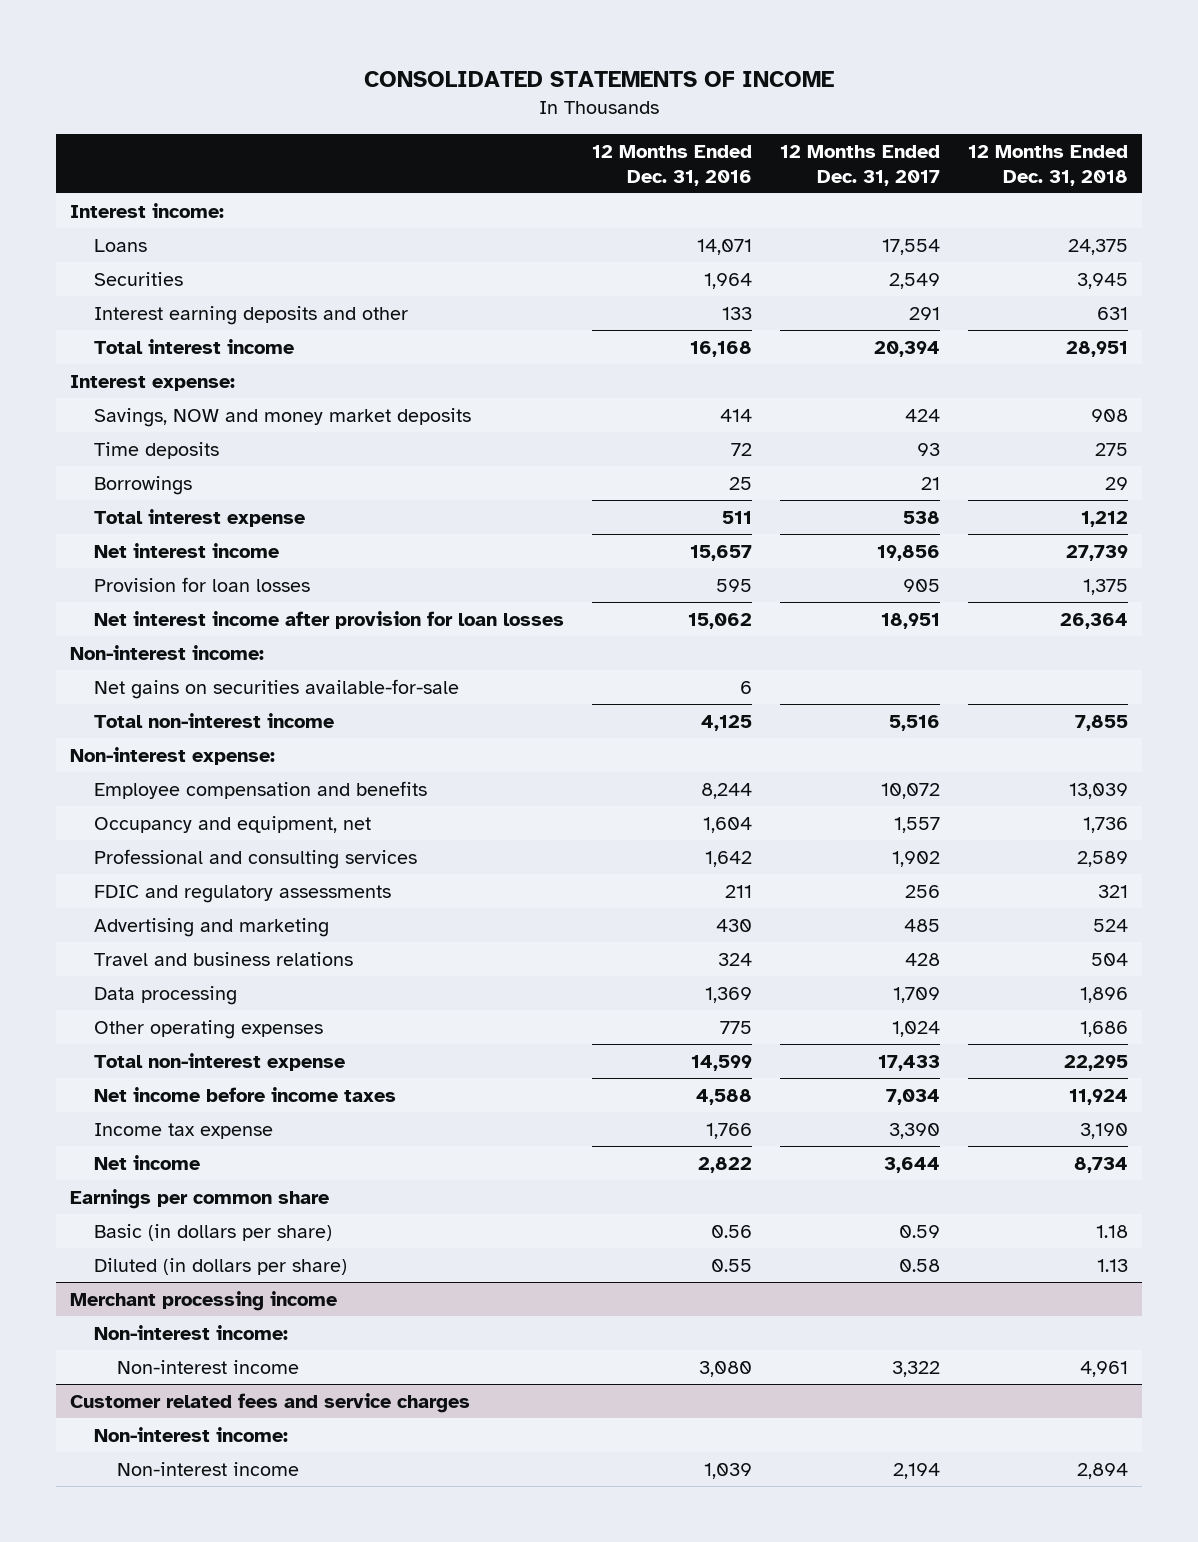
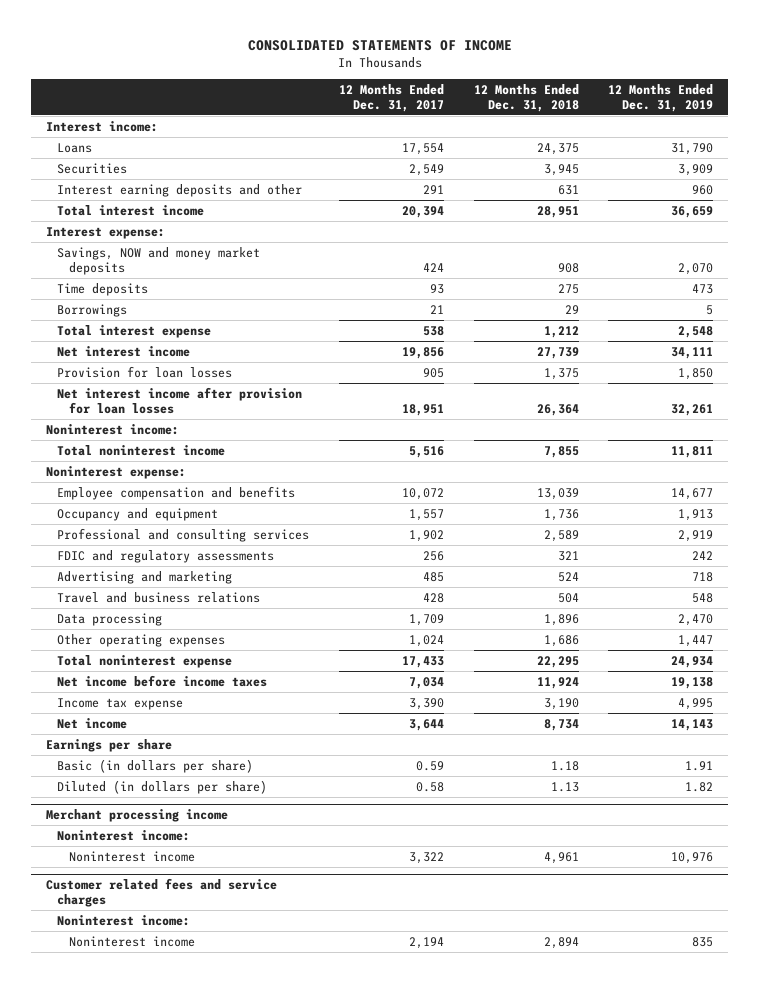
[591,144,752,186] 12 Months Ended Dec. 31, 2016 -> none
none -> [608,83,714,112] 12 Months Ended Dec. 31, 2019
[93,678,459,699] Net gains on securities available-for-sale -> none
[70,644,265,660] Non-interest income: -> [46,423,180,435] Noninterest income:
[93,712,334,728] Total non-interest income -> [57,444,226,456] Total noninterest income
[70,746,276,765] Non-interest expense: -> [46,465,187,479] Noninterest expense:
[93,815,371,833] Occupancy and equipment, net -> [57,507,219,521] Occupancy and equipment
[93,1052,345,1071] Total non-interest expense -> [57,654,233,668] Total noninterest expense
[70,1188,330,1209] Earnings per common share -> [46,738,173,752] Earnings per share
[93,1324,288,1340] Non-interest income: -> [57,829,191,841] Noninterest income:
[117,1359,300,1374] Non-interest income -> [68,850,195,862] Noninterest income
[93,1426,288,1442] Non-interest income: -> [57,914,191,926] Noninterest income:
[117,1461,300,1476] Non-interest income -> [68,935,195,947] Noninterest income

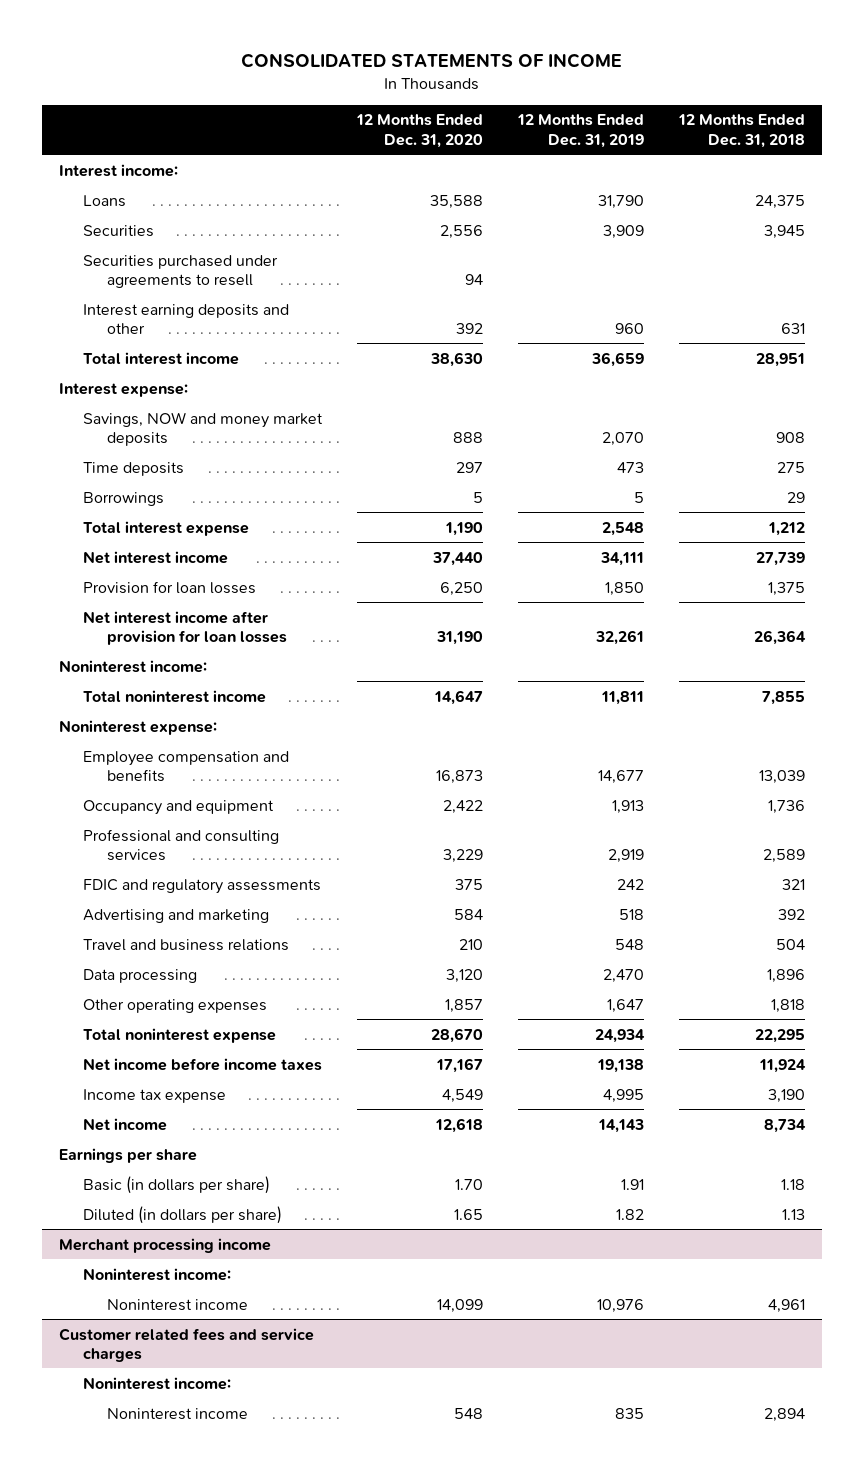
[339,83,445,112] 12 Months Ended Dec. 31, 2017 -> none
none -> [356,114,484,148] 12 Months Ended Dec. 31, 2020
none -> [83,254,279,288] Securities purchased under agreements to resell
[557,571,579,582] 524 -> [778,908,806,920] 392
[692,571,714,582] 718 -> [619,908,645,920] 518
[543,634,579,647] 1,686 -> [771,998,806,1013] 1,818
[678,634,714,647] 1,447 -> [607,998,645,1013] 1,647

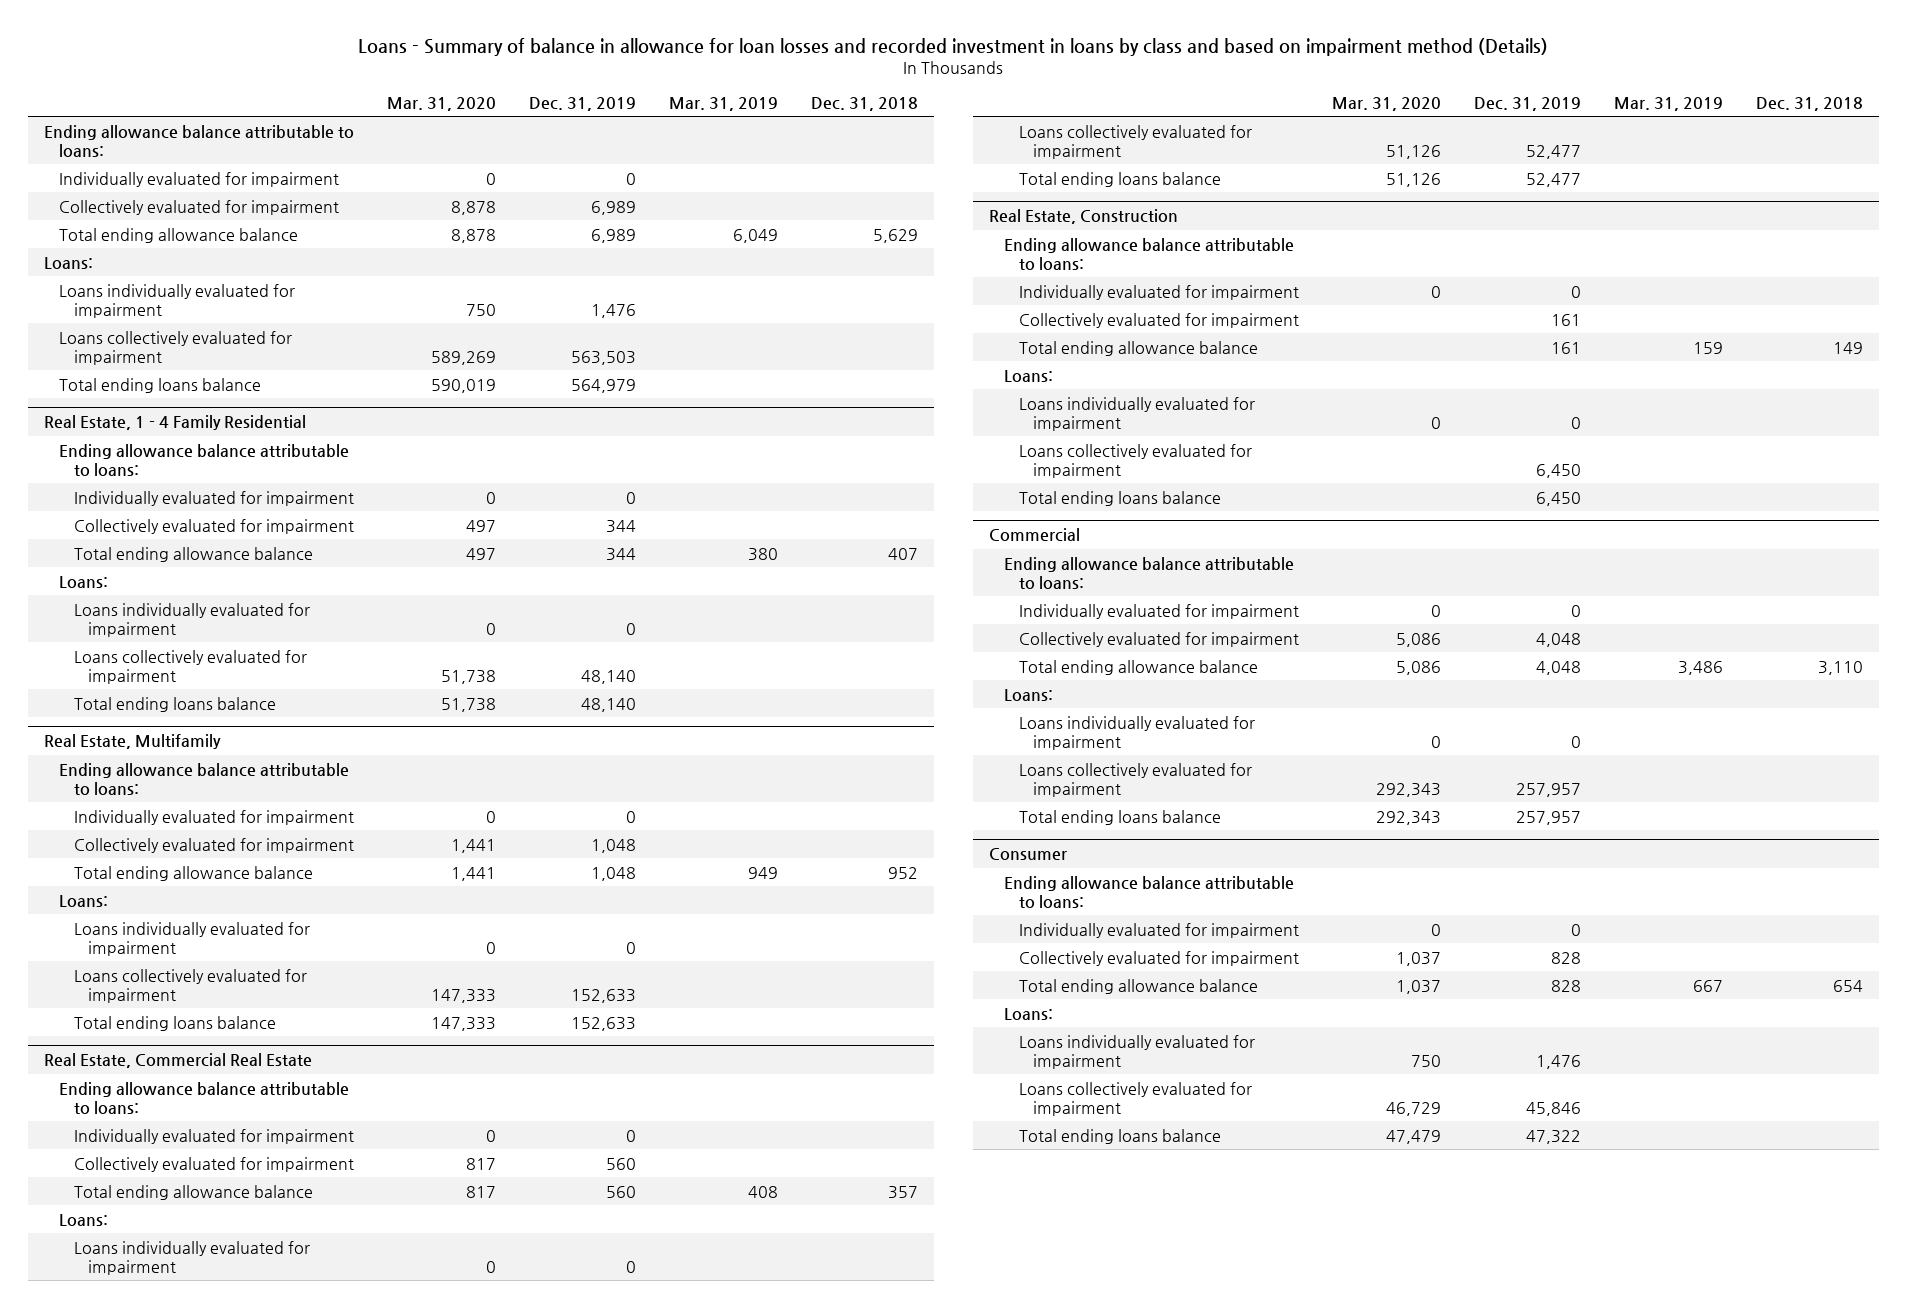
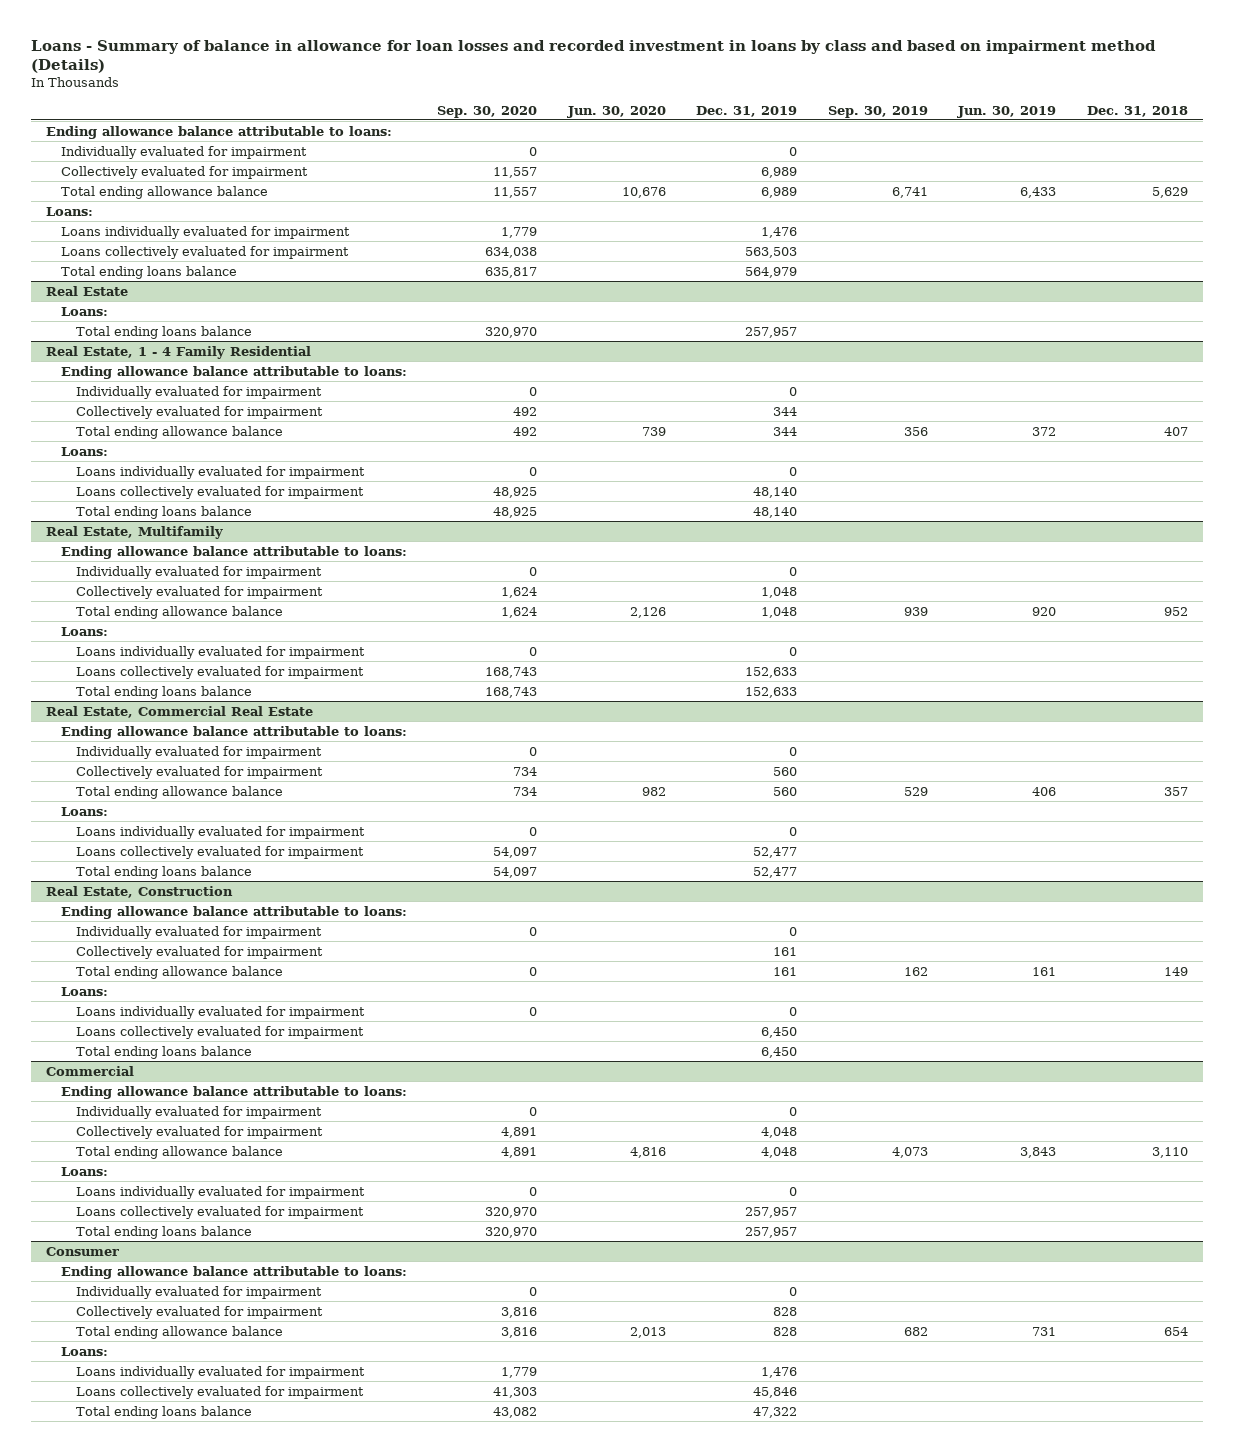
[387,96,497,111] Mar. 31, 2020 -> none
[668,96,778,111] Mar. 31, 2019 -> none
none -> [437,105,538,118] Sep. 30, 2020
none -> [566,105,666,118] Jun. 30, 2020
none -> [827,105,928,118] Sep. 30, 2019
none -> [957,105,1057,118] Jun. 30, 2019
none -> [46,285,129,296] Real Estate
none -> [60,306,108,316] Loans:
none -> [75,325,252,339] Total ending loans balance

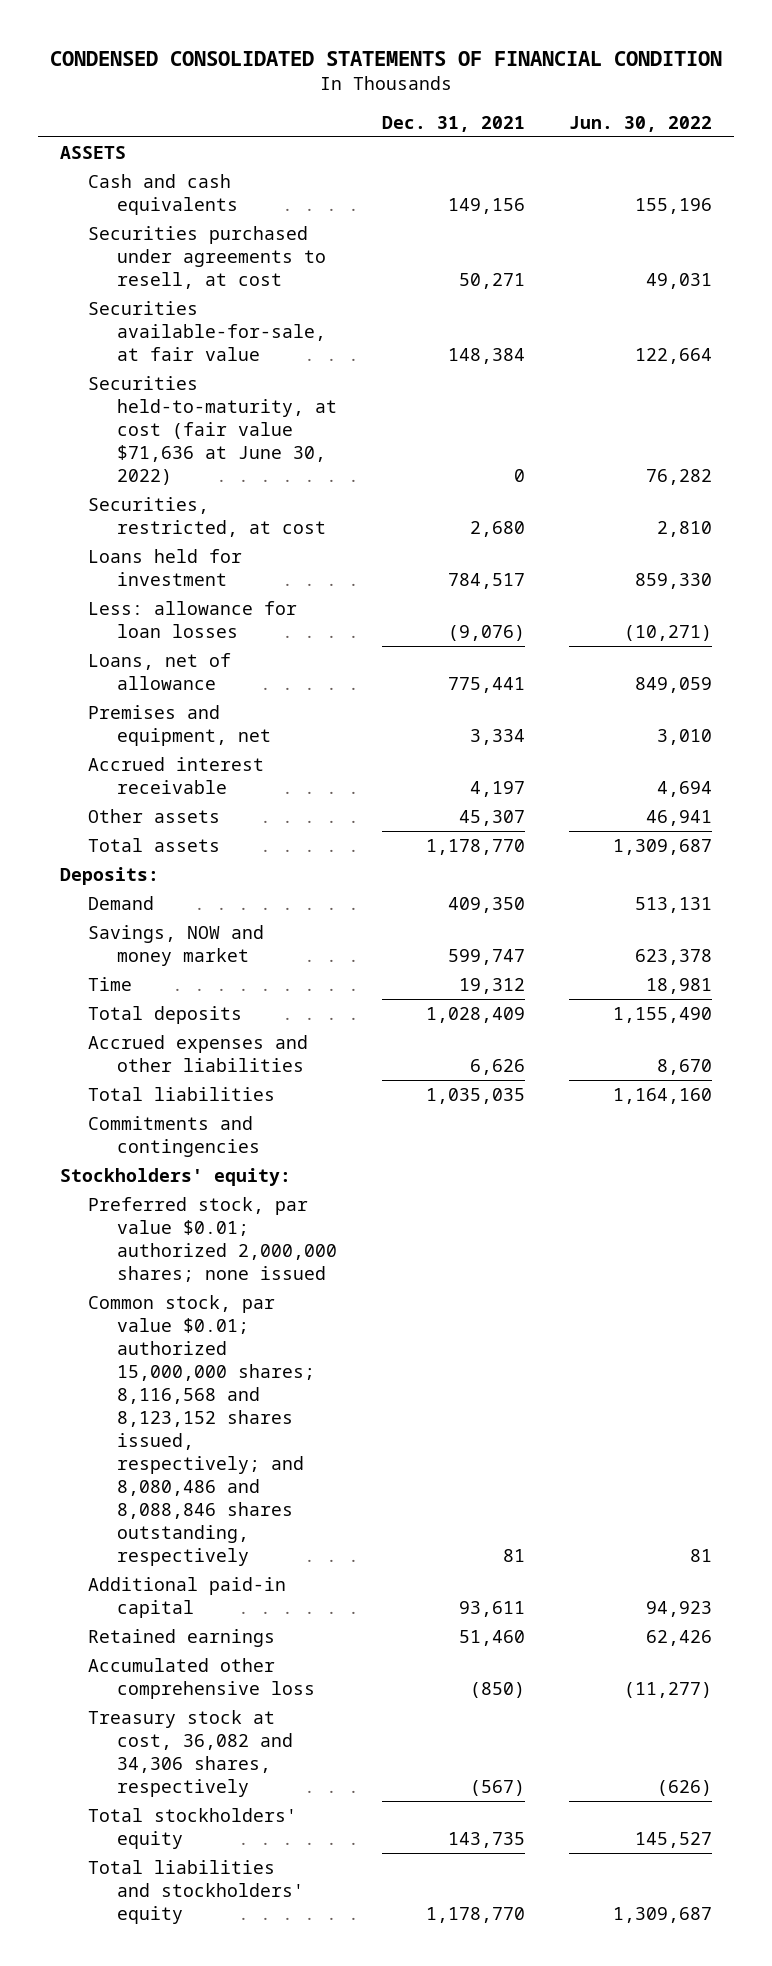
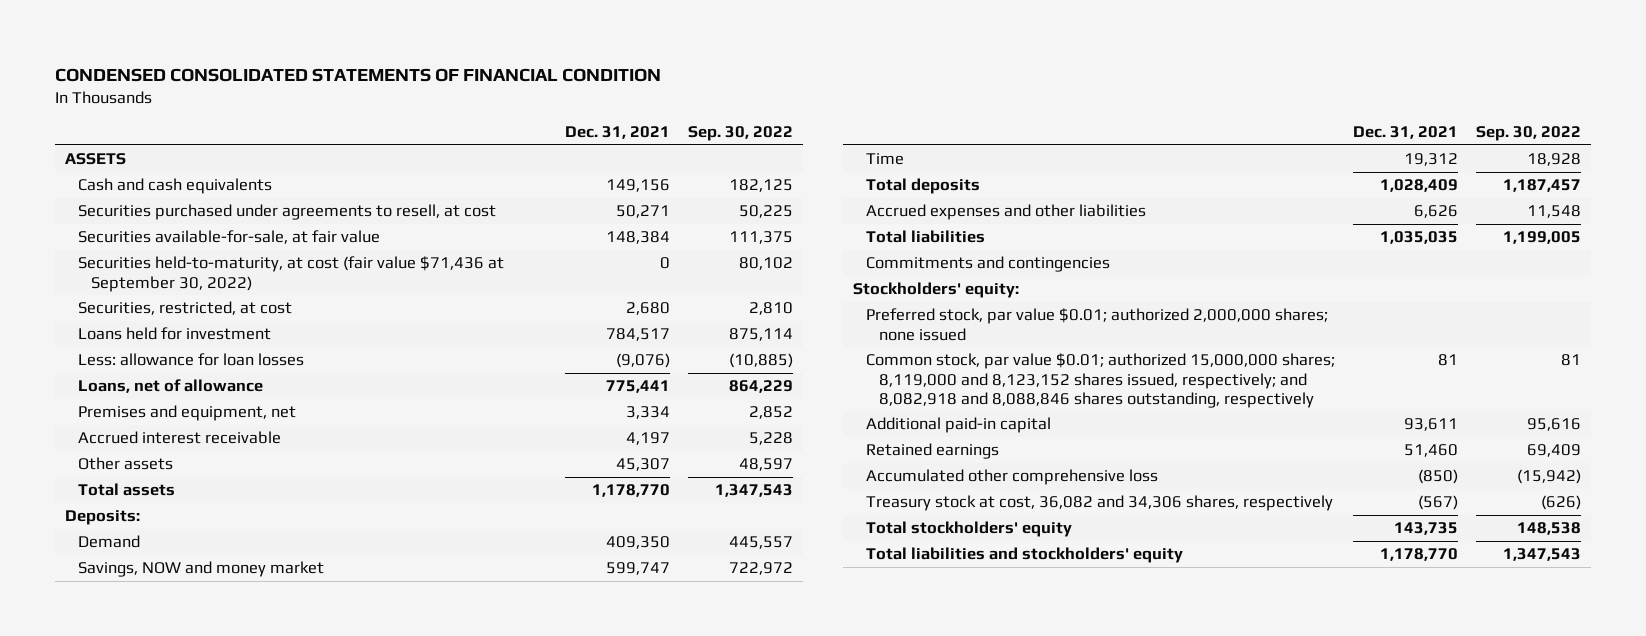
[569,115,713,132] Jun. 30, 2022 -> none
none -> [688,126,794,142] Sep. 30, 2022
[88,375,338,486] Securities held-to-maturity, at cost (fair value $71,636 at June 30, 2022) -> [77,256,504,292] Securities held-to-maturity, at cost (fair value $71,436 at September 30, 2022)
[88,1294,316,1567] Common stock, par value $0.01; authorized 15,000,000 shares; 8,116,568 and 8,123,152 shares issued, respectively; and 8,080,486 and 8,088,846 shares outstanding, respectively -> [865,353,1335,408] Common stock, par value $0.01; authorized 15,000,000 shares; 8,119,000 and 8,123,152 shares issued, respectively; and 8,082,918 and 8,088,846 shares outstanding, respectively

